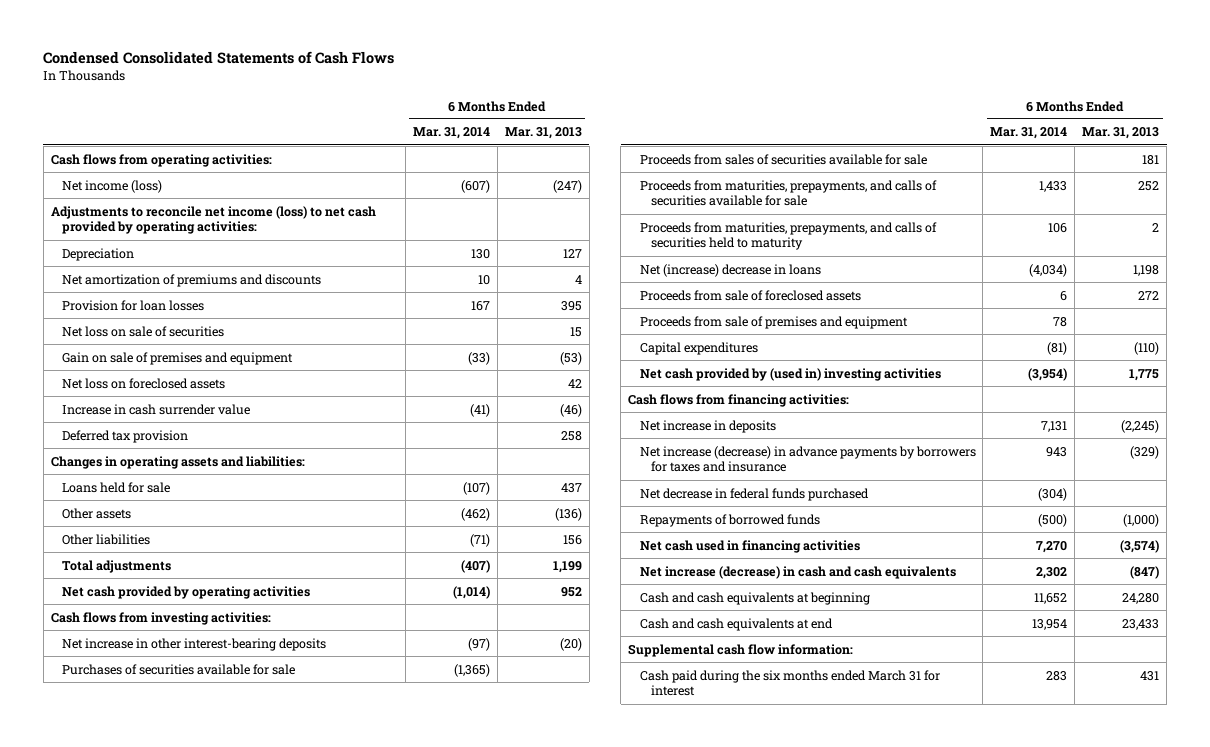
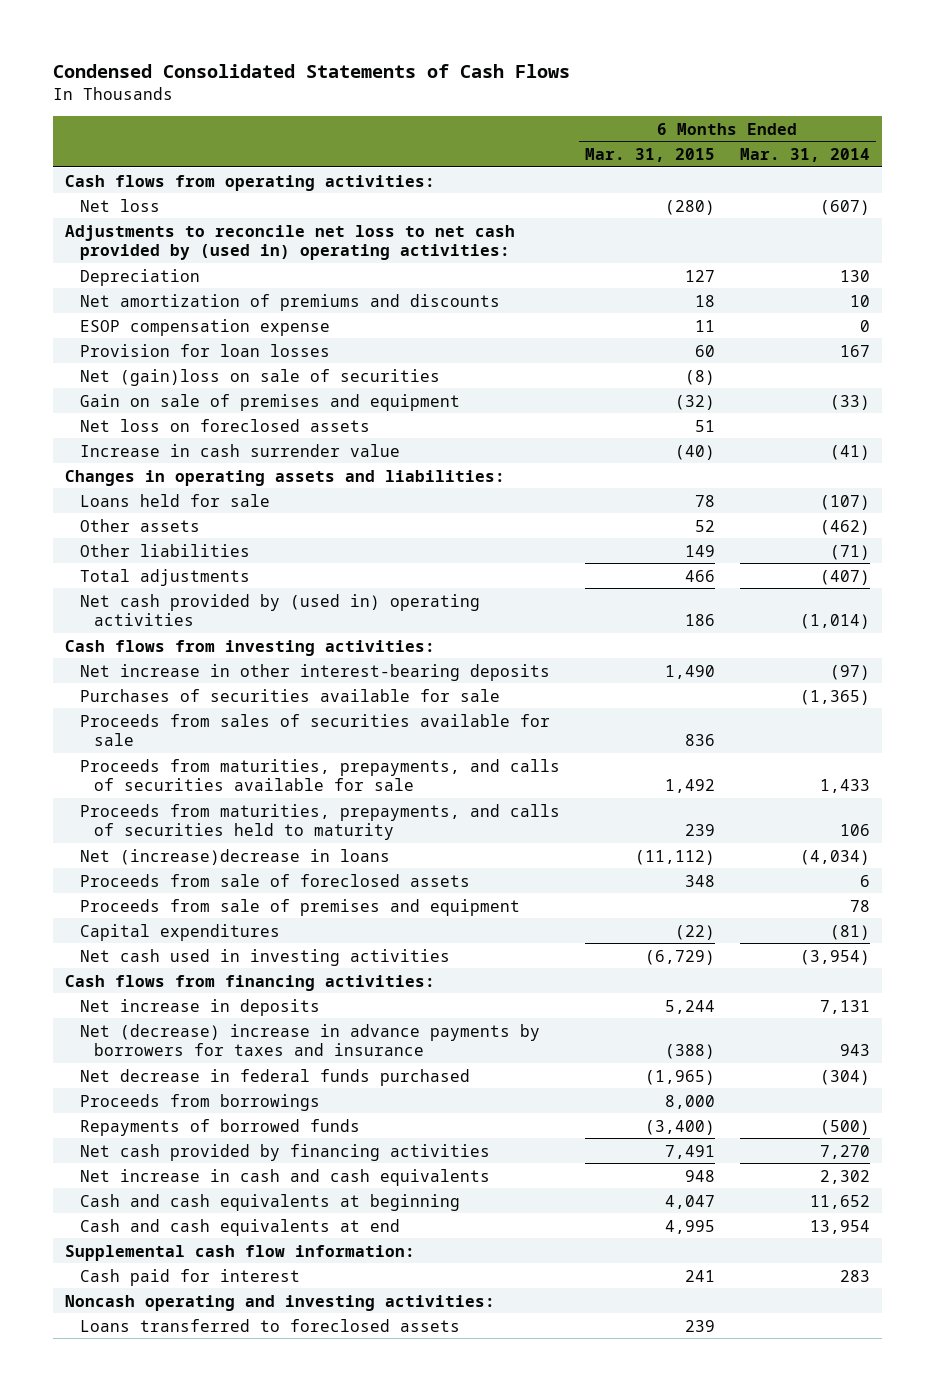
[504,127,582,140] Mar. 31, 2013 -> none
none -> [584,148,715,163] Mar. 31, 2015
[62,179,163,193] Net income (loss) -> [79,198,160,212] Net loss
[50,205,376,235] Adjustments to reconcile net income (loss) to net cash provided by operating activities: -> [65,224,516,261] Adjustments to reconcile net loss to net cash provided by (used in) operating activities:
none -> [79,318,330,336] ESOP compensation expense
[62,325,225,337] Net loss on sale of securities -> [79,368,440,386] Net (gain)loss on sale of securities
[62,429,189,443] Deferred tax provision -> none
[62,585,311,599] Net cash provided by operating activities -> [79,593,480,627] Net cash provided by (used in) operating activities
[639,263,821,277] Net (increase) decrease in loans -> [79,848,390,865] Net (increase)decrease in loans
[639,367,941,381] Net cash provided by (used in) investing activities -> [79,948,450,966] Net cash used in investing activities
[639,445,976,473] Net increase (decrease) in advance payments by borrowers for taxes and insurance -> [79,1023,540,1057] Net (decrease) increase in advance payments by borrowers for taxes and insurance
none -> [79,1093,320,1111] Proceeds from borrowings
[639,539,860,553] Net cash used in financing activities -> [79,1143,490,1161] Net cash provided by financing activities
[639,565,956,579] Net increase (decrease) in cash and cash equivalents -> [79,1168,490,1186] Net increase in cash and cash equivalents
[639,669,940,697] Cash paid during the six months ended March 31 for interest -> [79,1268,300,1286] Cash paid for interest
none -> [65,1294,496,1311] Noncash operating and investing activities:
none -> [79,1318,460,1332] Loans transferred to foreclosed assets

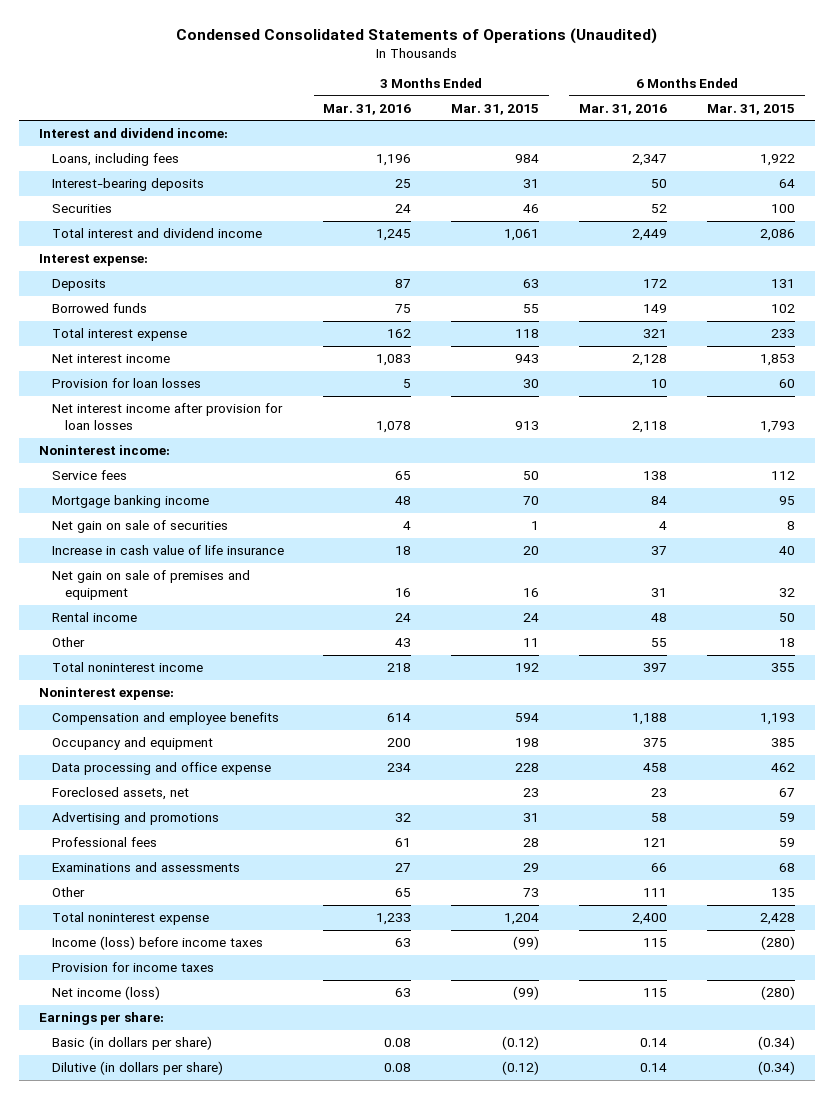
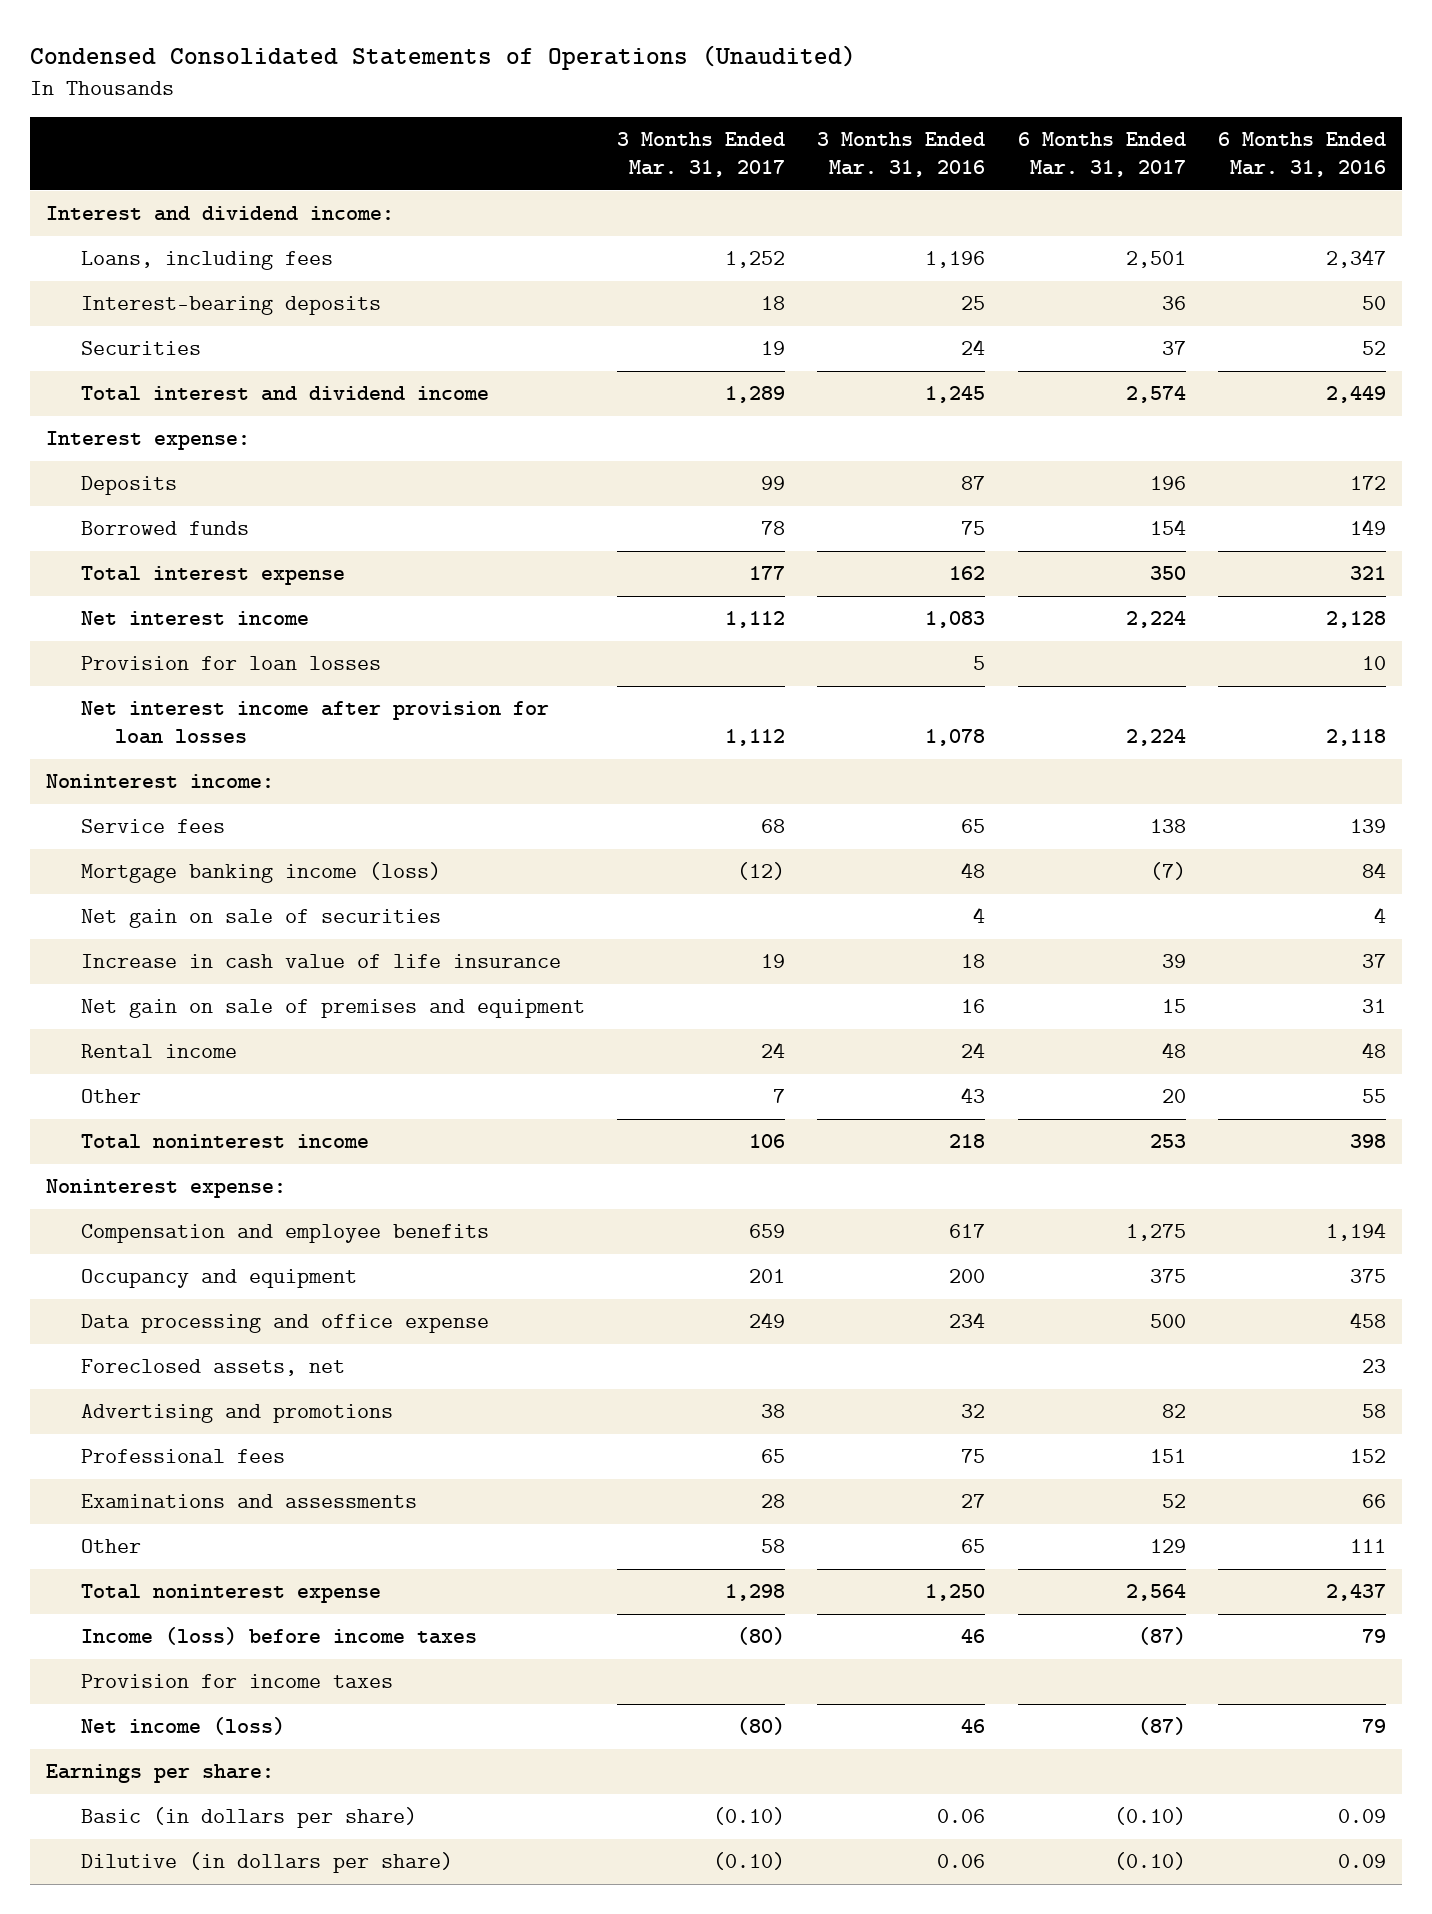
[451,103,540,115] Mar. 31, 2015 -> none
[706,103,795,115] Mar. 31, 2015 -> none
none -> [616,132,785,177] 3 Months Ended Mar. 31, 2017
none -> [1017,132,1186,177] 6 Months Ended Mar. 31, 2017
[642,471,667,481] 138 -> [1349,819,1386,834] 139
[51,495,209,509] Mortgage banking income -> [80,862,441,884] Mortgage banking income (loss)
[642,663,667,673] 397 -> [1349,1134,1386,1149] 398
[387,713,412,723] 614 -> [949,1224,986,1239] 617
[631,713,667,726] 1,188 -> [1325,1222,1386,1242] 1,194
[395,838,412,848] 61 -> [961,1449,986,1464] 75
[642,838,667,848] 121 -> [1349,1449,1386,1464] 152
[376,913,412,926] 1,233 -> [925,1584,986,1602] 1,250
[631,913,667,926] 2,400 -> [1325,1584,1386,1602] 2,437
[395,938,412,948] 63 -> [961,1629,986,1644] 46
[642,938,667,948] 115 -> [1361,1629,1386,1644] 79
[395,988,412,998] 63 -> [961,1719,986,1734] 46
[642,988,667,998] 115 -> [1361,1719,1386,1734] 79
[384,1038,412,1048] 0.08 -> [937,1809,986,1824] 0.06
[639,1038,667,1048] 0.14 -> [1337,1809,1386,1824] 0.09
[384,1063,412,1073] 0.08 -> [937,1854,986,1869] 0.06
[639,1063,667,1073] 0.14 -> [1337,1854,1386,1869] 0.09

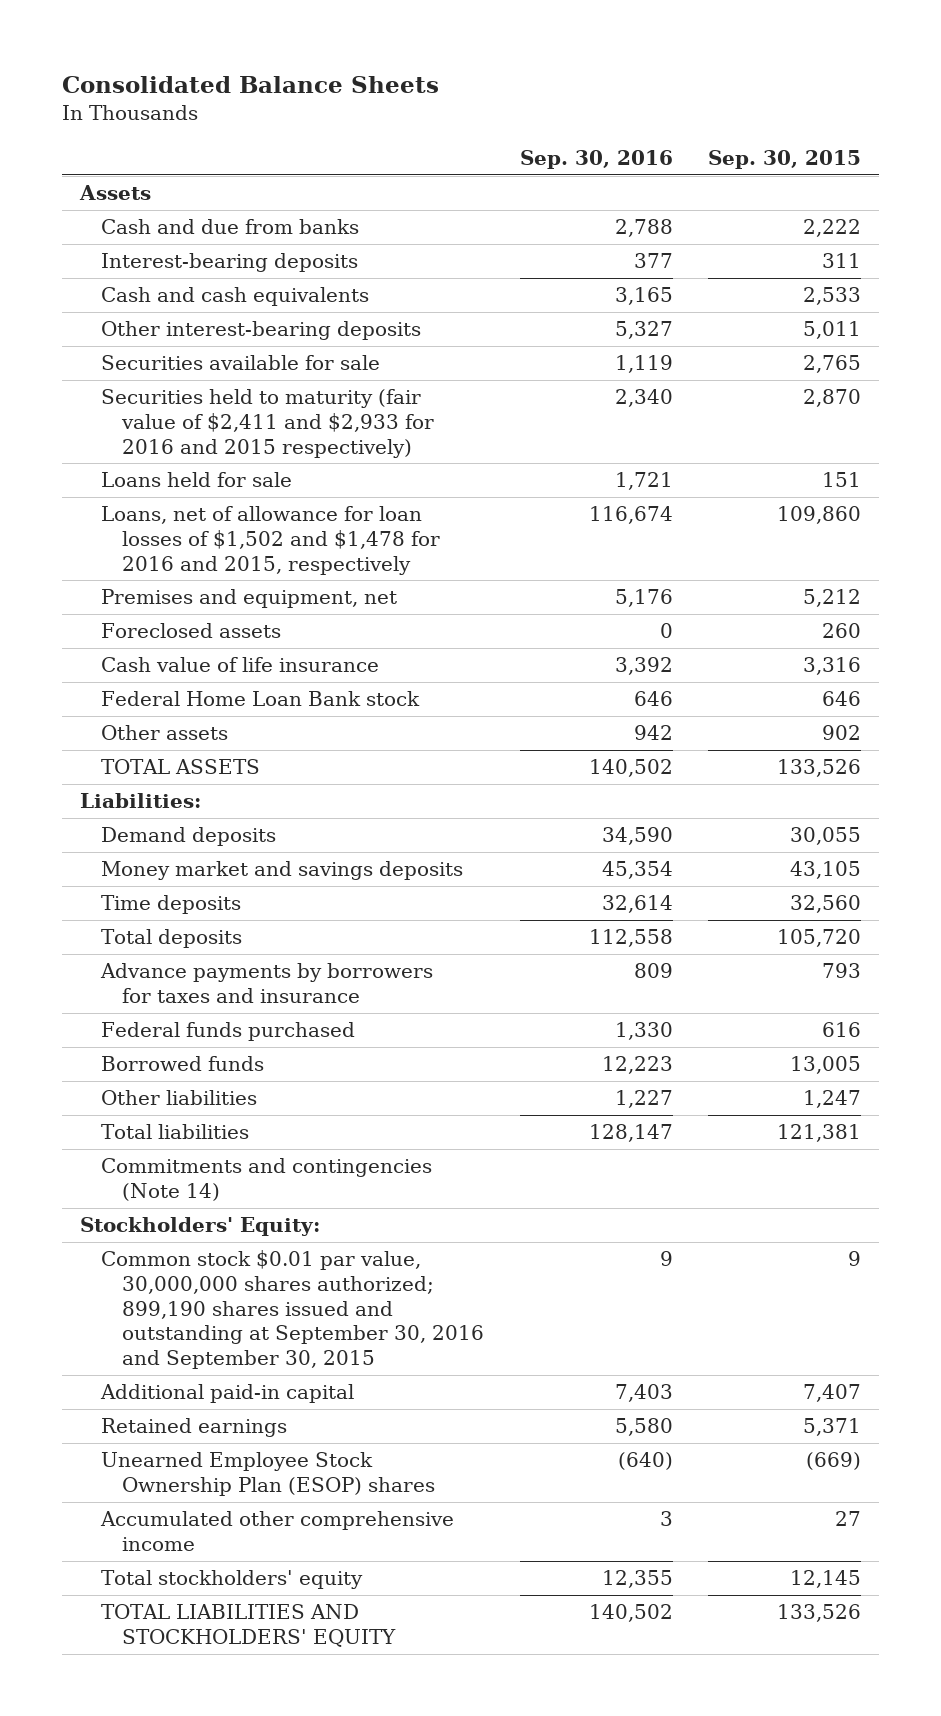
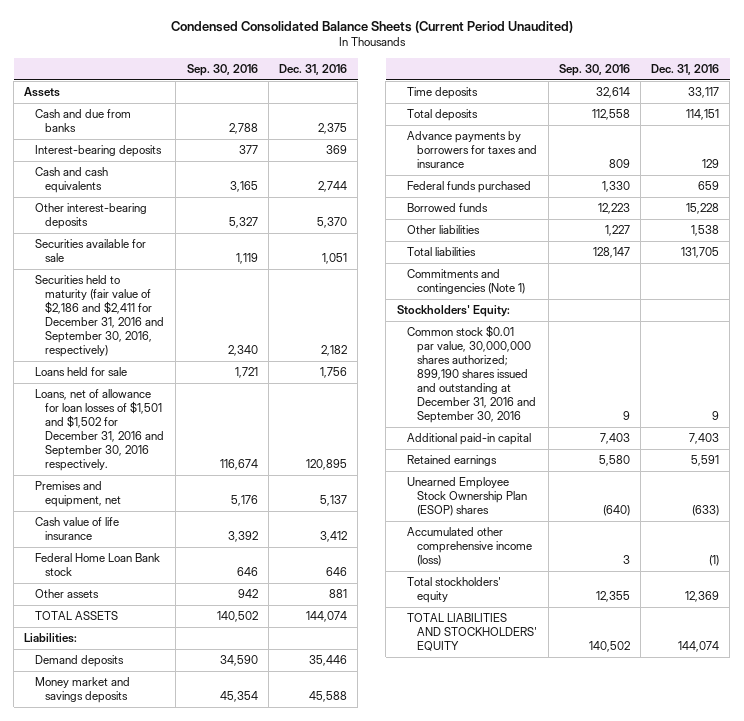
[62,76,440,94] Consolidated Balance Sheets -> [170,21,573,34] Condensed Consolidated Balance Sheets (Current Period Unaudited)
[708,150,862,170] Sep. 30, 2015 -> none
none -> [278,63,347,75] Dec. 31, 2016
[101,389,435,458] Securities held to maturity (fair value of $2,411 and $2,933 for 2016 and 2015 respectively) -> [34,275,165,358] Securities held to maturity (fair value of $2,186 and $2,411 for December 31, 2016 and September 30, 2016, respectively)
[101,506,441,575] Loans, net of allowance for loan losses of $1,502 and $1,478 for 2016 and 2015, respectively -> [34,389,165,472] Loans, net of allowance for loan losses of $1,501 and $1,502 for December 31, 2016 and September 30, 2016 respectively.
[101,623,282,639] Foreclosed assets -> none
[101,1158,433,1202] Commitments and contingencies (Note 14) -> [406,269,526,295] Commitments and contingencies (Note 1)
[101,1250,485,1370] Common stock $0.01 par value, 30,000,000 shares authorized; 899,190 shares issued and outstanding at September 30, 2016 and September 30, 2015 -> [406,325,537,424] Common stock $0.01 par value, 30,000,000 shares authorized; 899,190 shares issued and outstanding at December 31, 2016 and September 30, 2016
[100,1511,455,1552] Accumulated other comprehensive income -> [406,527,533,567] Accumulated other comprehensive income (loss)

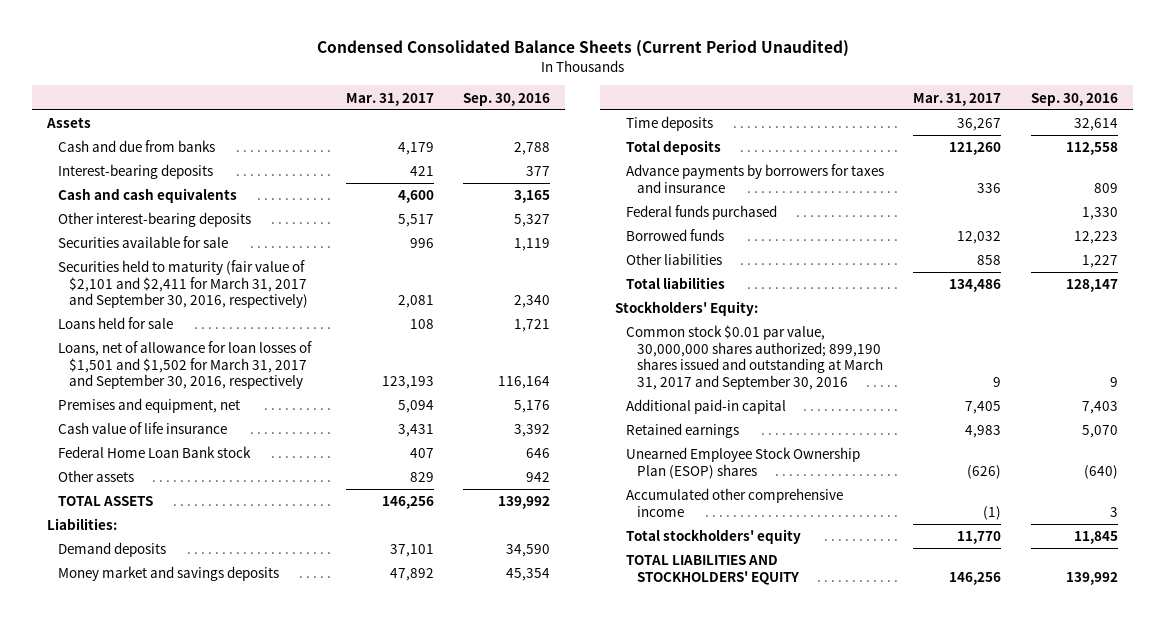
[278,63,347,75] Dec. 31, 2016 -> none
none -> [345,92,434,106] Mar. 31, 2017
[34,275,165,358] Securities held to maturity (fair value of $2,186 and $2,411 for December 31, 2016 and September 30, 2016, respectively) -> [57,260,308,309] Securities held to maturity (fair value of $2,101 and $2,411 for March 31, 2017 and September 30, 2016, respectively)
[34,389,165,472] Loans, net of allowance for loan losses of $1,501 and $1,502 for December 31, 2016 and September 30, 2016 respectively. -> [57,341,312,390] Loans, net of allowance for loan losses of $1,501 and $1,502 for March 31, 2017 and September 30, 2016, respectively
[219,459,258,471] 116,674 -> [498,376,551,390] 116,164
[216,611,258,623] 140,502 -> [498,496,551,510] 139,992
[406,269,526,295] Commitments and contingencies (Note 1) -> none
[406,325,537,424] Common stock $0.01 par value, 30,000,000 shares authorized; 899,190 shares issued and outstanding at December 31, 2016 and September 30, 2016 -> [625,325,883,390] Common stock $0.01 par value, 30,000,000 shares authorized; 899,190 shares issued and outstanding at March 31, 2017 and September 30, 2016
[598,455,630,467] 5,580 -> [1082,425,1119,439] 5,070
[406,527,533,567] Accumulated other comprehensive income (loss) -> [625,488,843,517] Accumulated other comprehensive income
[595,591,630,603] 12,355 -> [1074,531,1119,545] 11,845
[588,641,630,653] 140,502 -> [1066,571,1119,585] 139,992

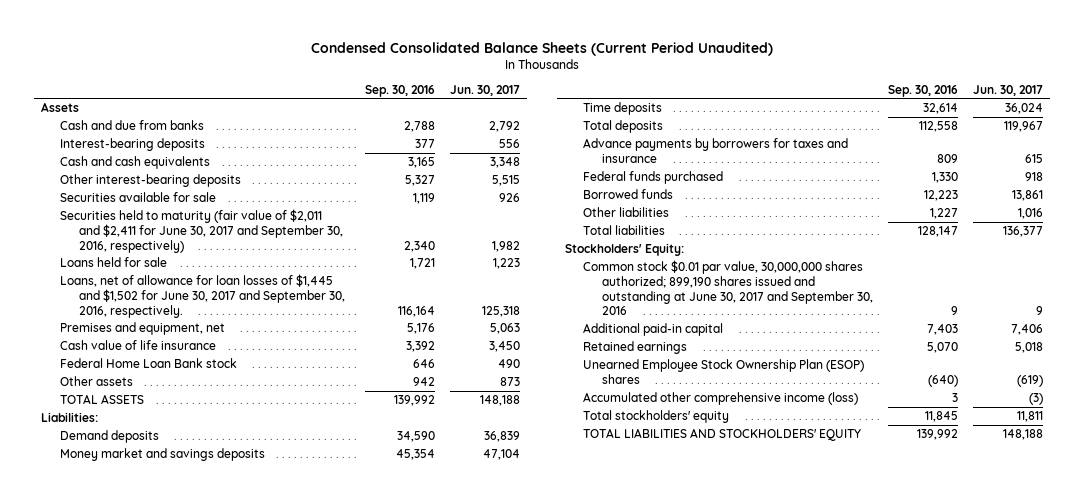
[345,92,434,106] Mar. 31, 2017 -> none
none -> [449,84,520,96] Jun. 30, 2017
[57,260,308,309] Securities held to maturity (fair value of $2,101 and $2,411 for March 31, 2017 and September 30, 2016, respectively) -> [60,209,343,253] Securities held to maturity (fair value of $2,011 and $2,411 for June 30, 2017 and September 30, 2016, respectively)
[57,341,312,390] Loans, net of allowance for loan losses of $1,501 and $1,502 for March 31, 2017 and September 30, 2016, respectively -> [60,274,345,318] Loans, net of allowance for loan losses of $1,445 and $1,502 for June 30, 2017 and September 30, 2016, respectively.
[625,325,883,390] Common stock $0.01 par value, 30,000,000 shares authorized; 899,190 shares issued and outstanding at March 31, 2017 and September 30, 2016 -> [583,260,873,316] Common stock $0.01 par value, 30,000,000 shares authorized; 899,190 shares issued and outstanding at June 30, 2017 and September 30, 2016
[625,488,843,517] Accumulated other comprehensive income -> [583,392,859,406] Accumulated other comprehensive income (loss)

